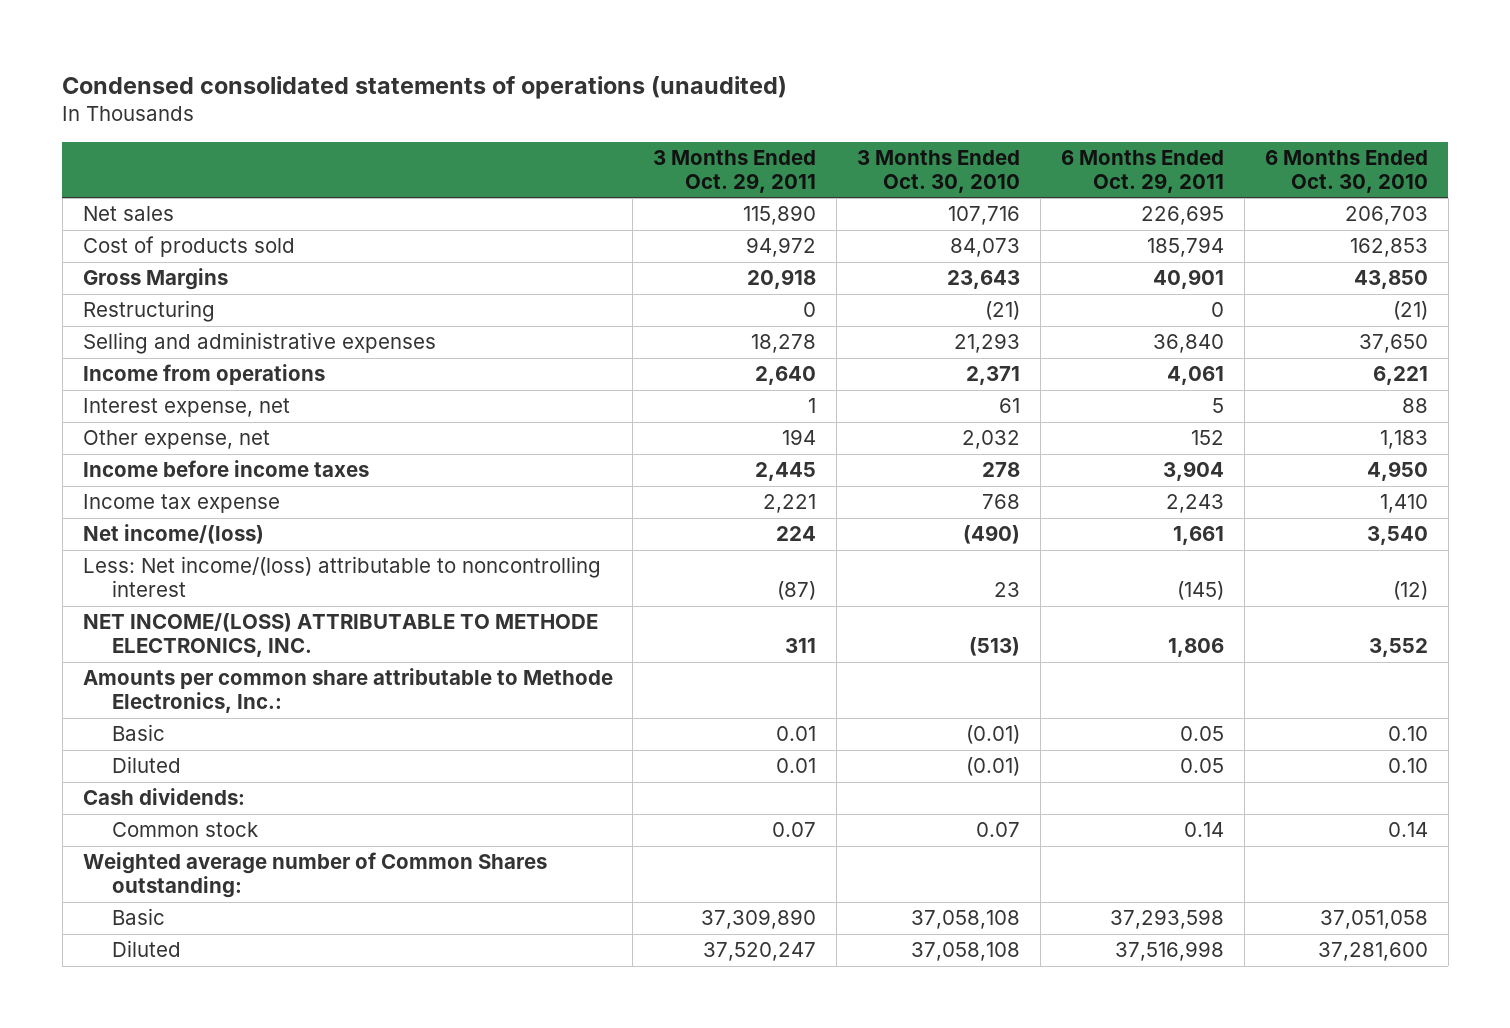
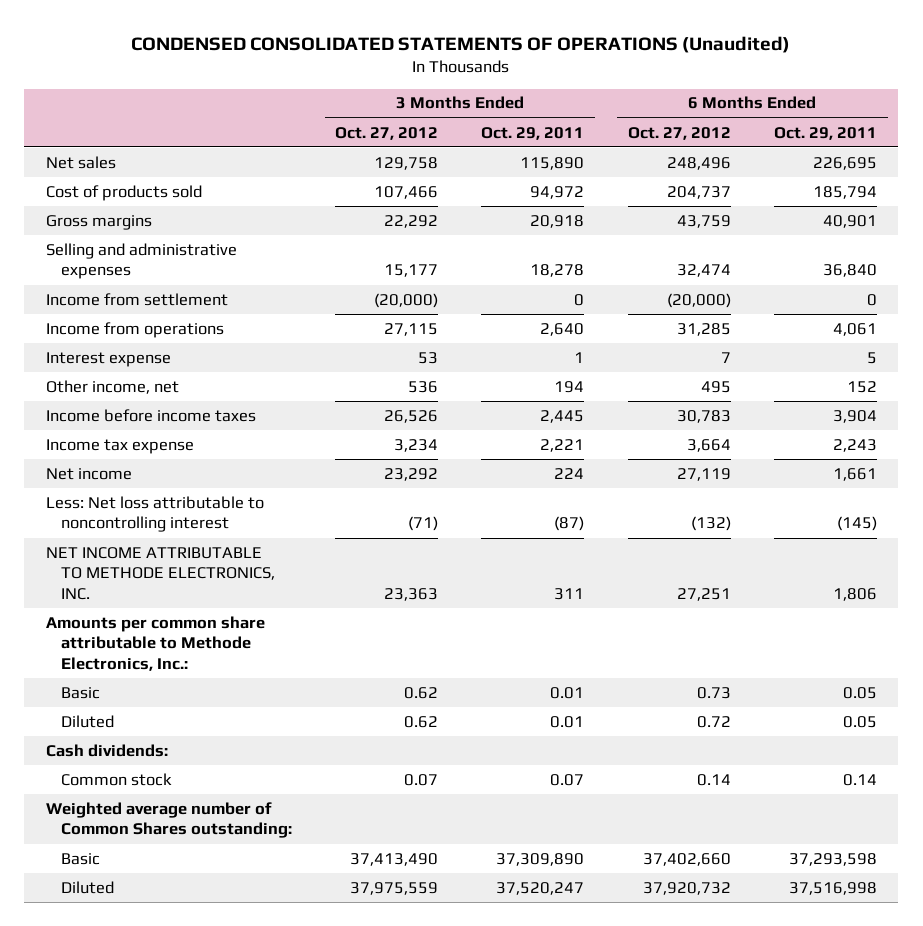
[62,75,788,99] Condensed consolidated statements of operations (unaudited) -> [131,35,791,53] CONDENSED CONSOLIDATED STATEMENTS OF OPERATIONS (Unaudited)
[857,149,1021,193] 3 Months Ended Oct. 30, 2010 -> none
[1264,149,1428,193] 6 Months Ended Oct. 30, 2010 -> none
none -> [335,126,439,140] Oct. 27, 2012
none -> [627,126,731,140] Oct. 27, 2012
[82,300,215,323] Restructuring -> none
[82,268,228,291] Gross Margins -> [45,214,152,230] Gross margins
none -> [45,292,228,306] Income from settlement
[82,398,290,418] Interest expense, net -> [45,351,171,367] Interest expense
[82,430,270,450] Other expense, net -> [45,379,179,394] Other income, net
[82,524,264,545] Net income/(loss) -> [45,467,132,480] Net income
[82,556,601,598] Less: Net income/(loss) attributable to noncontrolling interest -> [45,495,264,533] Less: Net loss attributable to noncontrolling interest
[82,613,598,658] NET INCOME/(LOSS) ATTRIBUTABLE TO METHODE ELECTRONICS, INC. -> [45,546,276,600] NET INCOME ATTRIBUTABLE TO METHODE ELECTRONICS, INC.

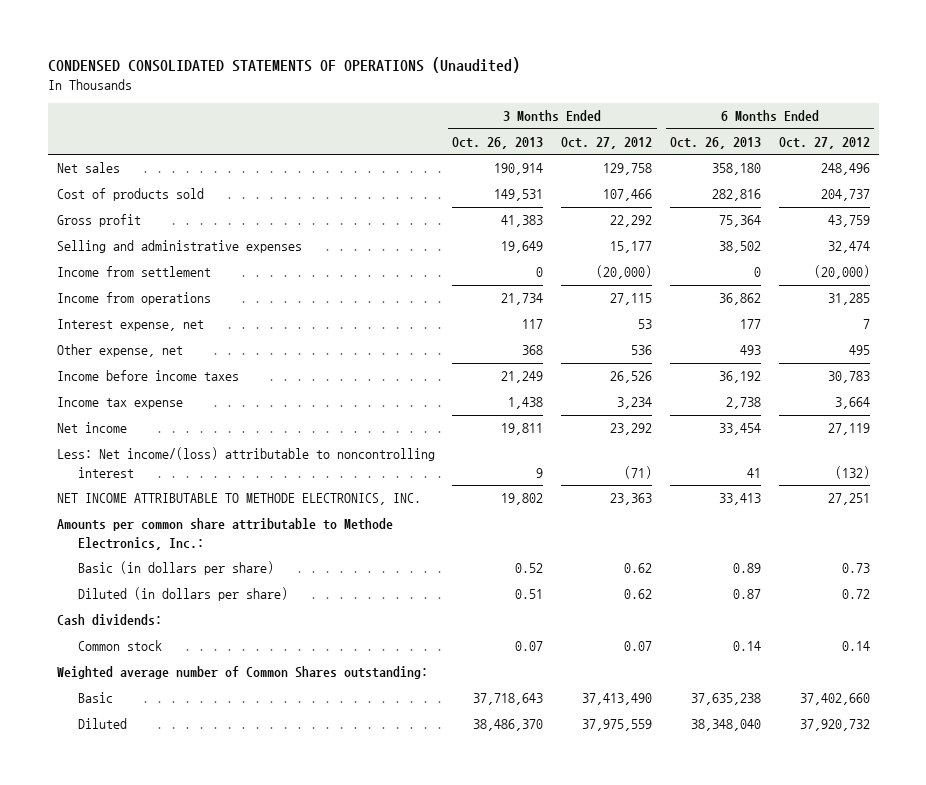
[481,126,585,140] Oct. 29, 2011 -> none
[773,126,877,140] Oct. 29, 2011 -> none
none -> [452,136,544,149] Oct. 26, 2013
none -> [670,136,762,149] Oct. 26, 2013
[45,214,152,230] Gross margins -> [56,214,141,228] Gross profit
[45,351,171,367] Interest expense -> [56,319,204,332] Interest expense, net
[45,379,179,394] Other income, net -> [56,344,183,358] Other expense, net
[45,495,264,533] Less: Net loss attributable to noncontrolling interest -> [56,447,435,478] Less: Net income/(loss) attributable to noncontrolling interest
[61,686,101,699] Basic -> [78,561,275,576] Basic (in dollars per share)
[61,714,115,728] Diluted -> [78,587,289,602] Diluted (in dollars per share)

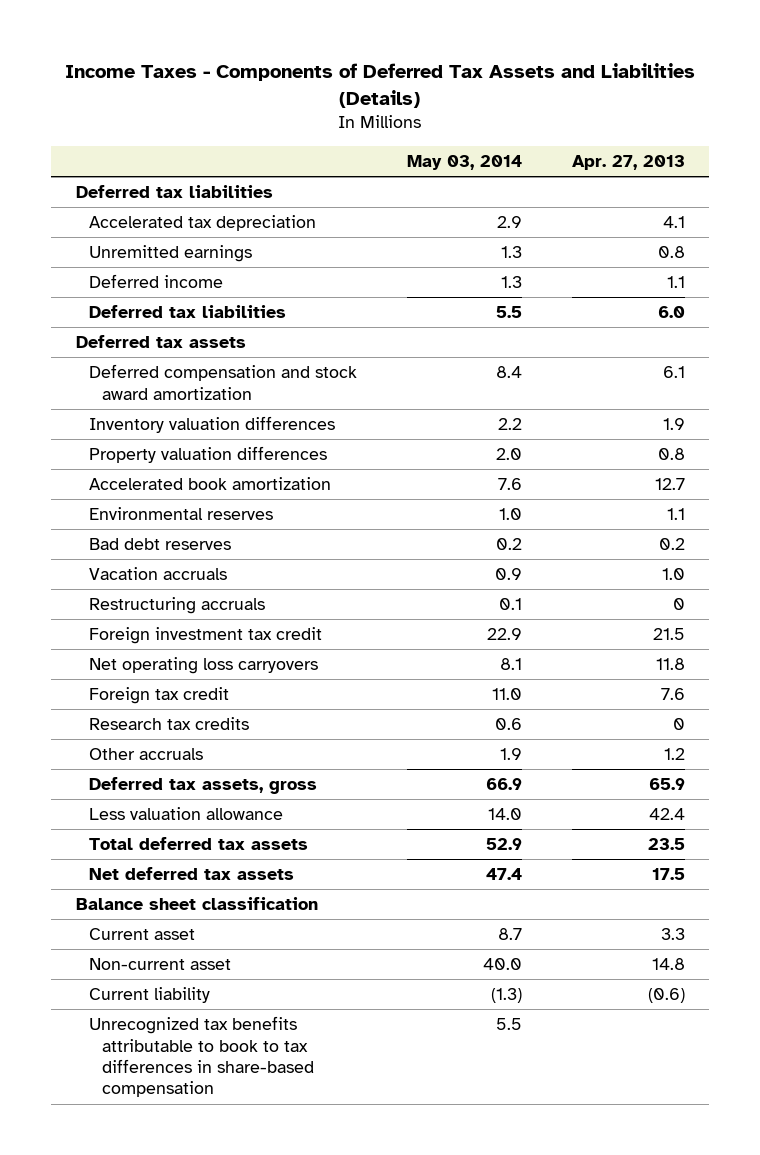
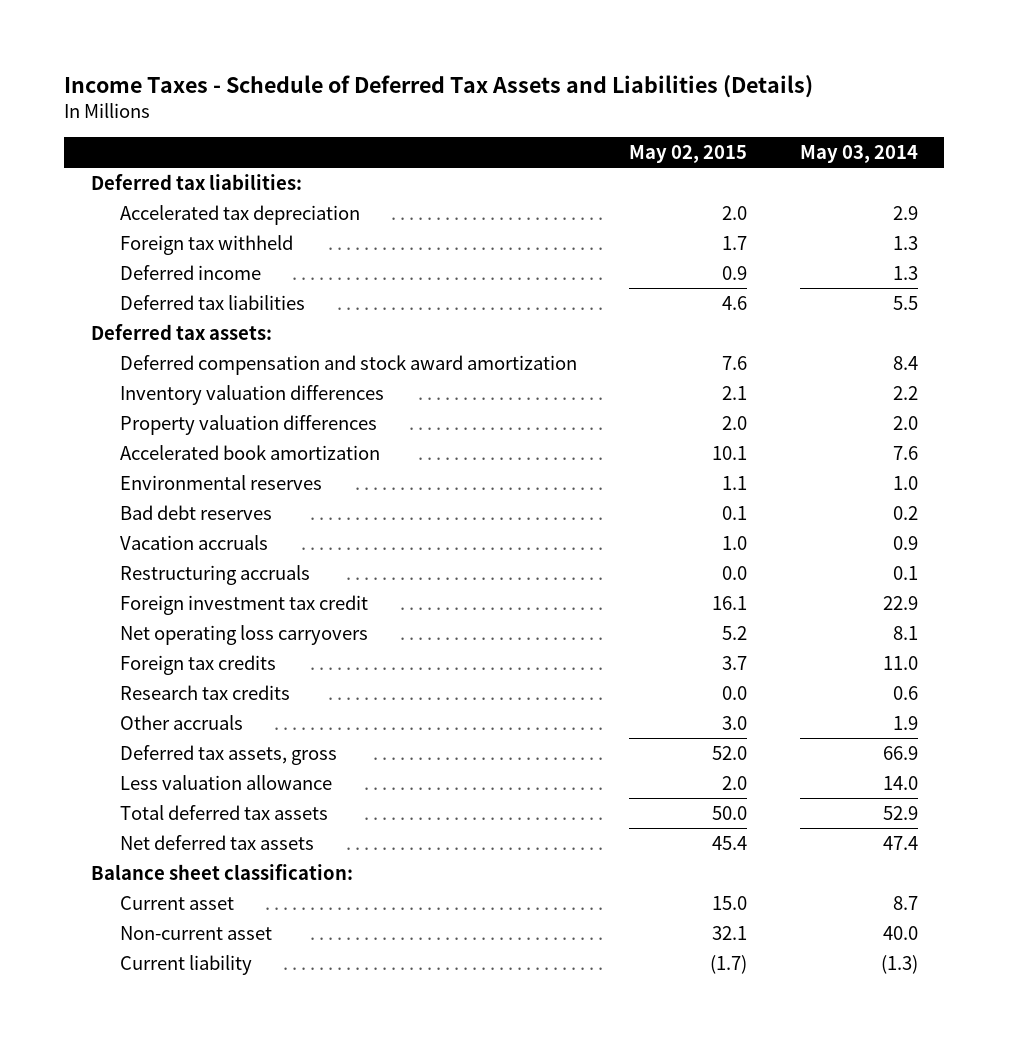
[65,62,696,108] Income Taxes - Components of Deferred Tax Assets and Liabilities (Details) -> [64,75,814,99] Income Taxes - Schedule of Deferred Tax Assets and Liabilities (Details)
[571,154,685,170] Apr. 27, 2013 -> none
none -> [629,144,748,163] May 02, 2015
[75,185,273,199] Deferred tax liabilities -> [90,173,302,190] Deferred tax liabilities:
[88,245,252,263] Unremitted earnings -> none
none -> [119,234,293,255] Foreign tax withheld
[75,335,246,349] Deferred tax assets -> [90,323,272,340] Deferred tax assets:
[88,687,229,705] Foreign tax credit -> [119,654,276,675] Foreign tax credits
[75,897,318,911] Balance sheet classification -> [90,863,353,880] Balance sheet classification:
[88,1016,314,1098] Unrecognized tax benefits attributable to book to tax differences in share-based compensation -> none

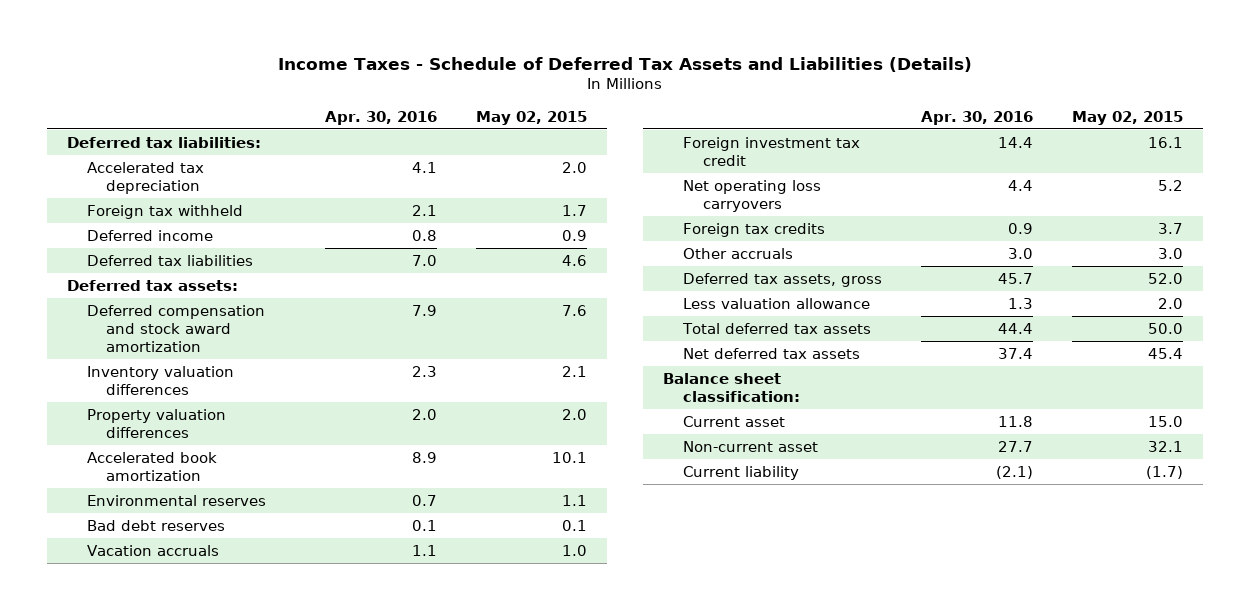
[799,144,918,163] May 03, 2014 -> none
none -> [324,110,437,125] Apr. 30, 2016
[119,564,310,585] Restructuring accruals -> none
[119,684,290,700] Research tax credits -> none

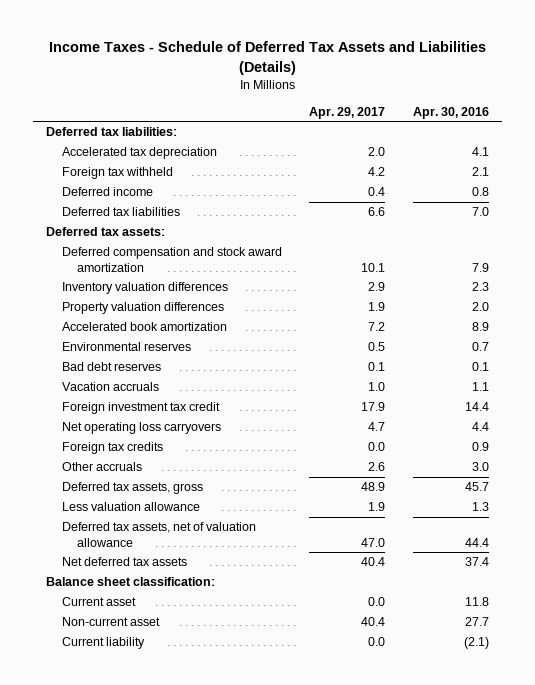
[476,110,588,125] May 02, 2015 -> none
none -> [309,106,386,119] Apr. 29, 2017
[681,322,871,334] Total deferred tax assets -> [61,522,256,547] Deferred tax assets, net of valuation allowance

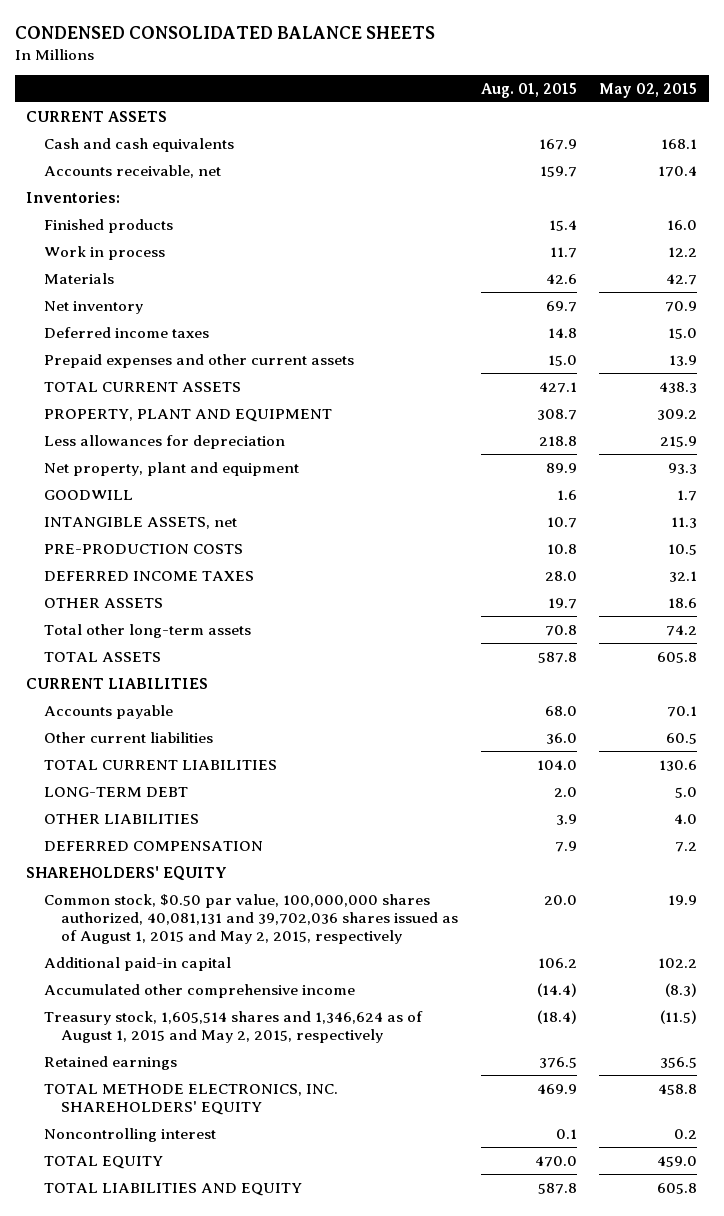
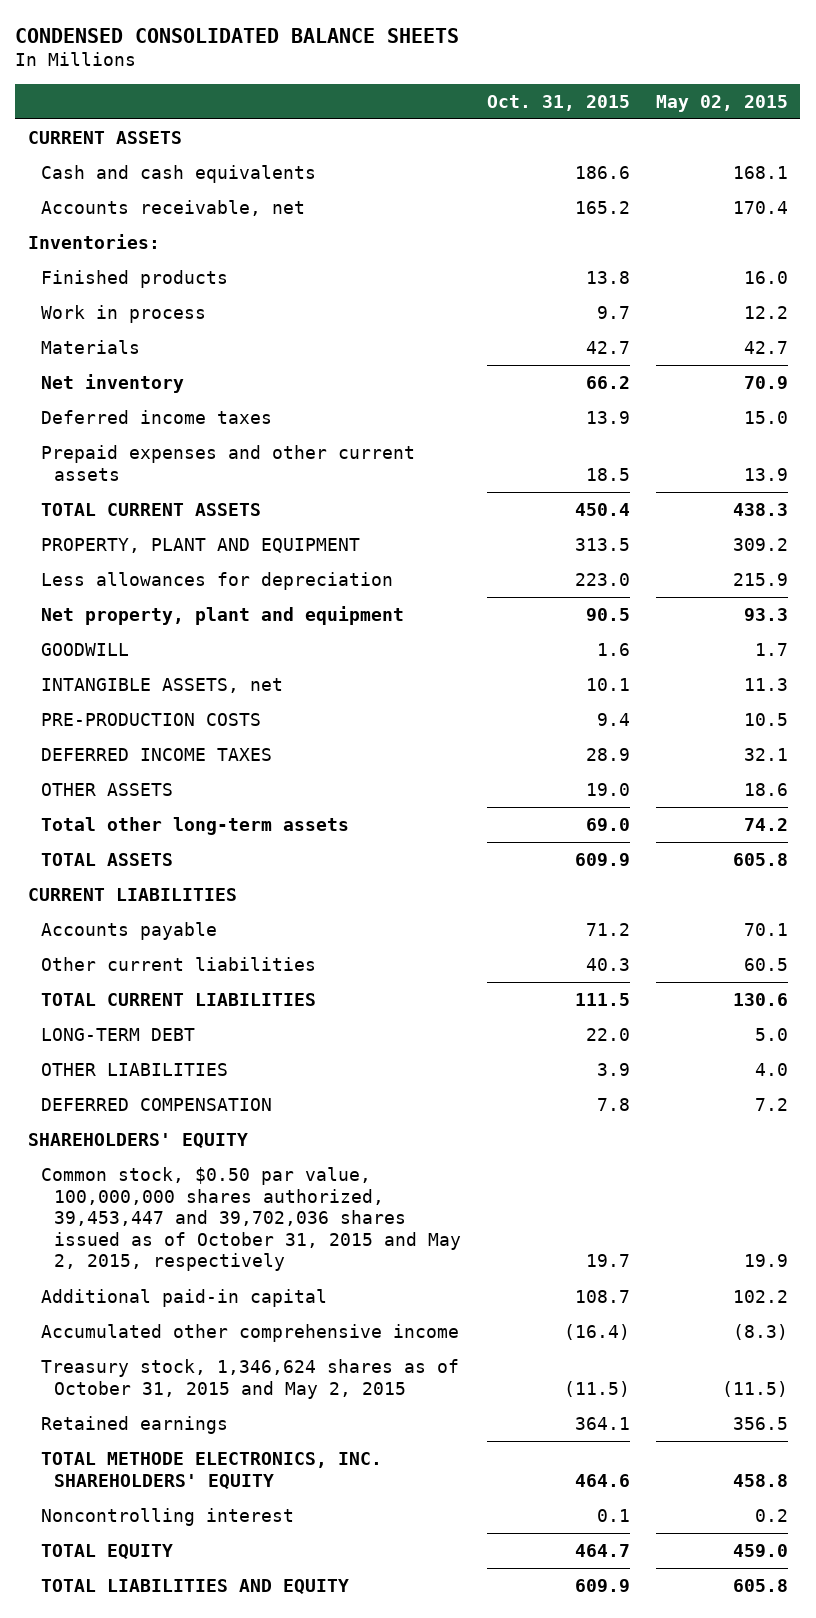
[480,82,577,98] Aug. 01, 2015 -> none
none -> [486,94,630,111] Oct. 31, 2015
[43,893,459,945] Common stock, $0.50 par value, 100,000,000 shares authorized, 40,081,131 and 39,702,036 shares issued as of August 1, 2015 and May 2, 2015, respectively -> [41,1167,461,1272] Common stock, $0.50 par value, 100,000,000 shares authorized, 39,453,447 and 39,702,036 shares issued as of October 31, 2015 and May 2, 2015, respectively
[43,1010,423,1043] Treasury stock, 1,605,514 shares and 1,346,624 as of August 1, 2015 and May 2, 2015, respectively -> [41,1359,460,1399] Treasury stock, 1,346,624 shares as of October 31, 2015 and May 2, 2015

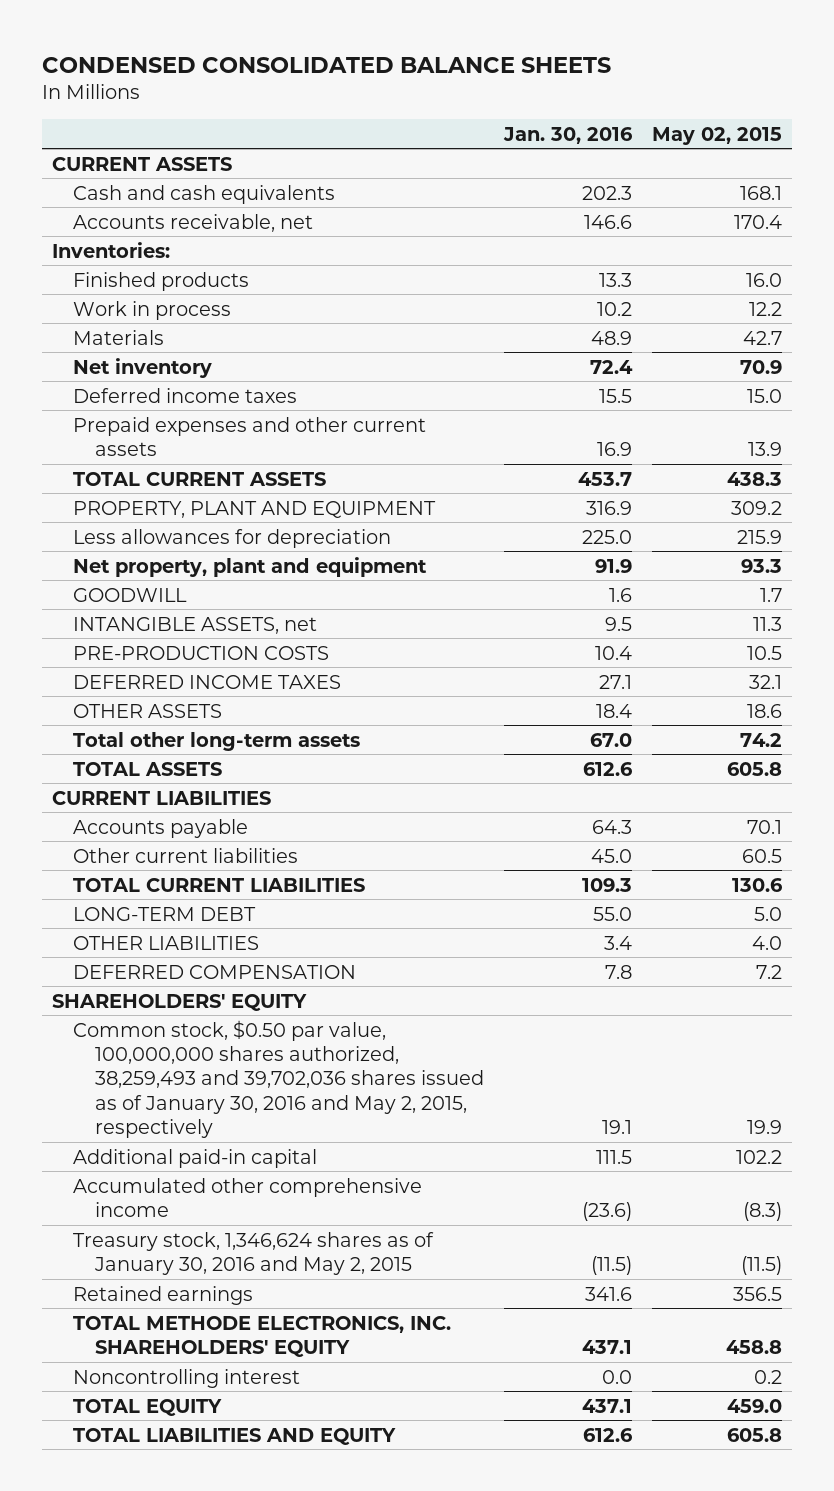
[486,94,630,111] Oct. 31, 2015 -> none
none -> [502,126,633,144] Jan. 30, 2016
[41,1167,461,1272] Common stock, $0.50 par value, 100,000,000 shares authorized, 39,453,447 and 39,702,036 shares issued as of October 31, 2015 and May 2, 2015, respectively -> [73,1019,484,1138] Common stock, $0.50 par value, 100,000,000 shares authorized, 38,259,493 and 39,702,036 shares issued as of January 30, 2016 and May 2, 2015, respectively
[41,1359,460,1399] Treasury stock, 1,346,624 shares as of October 31, 2015 and May 2, 2015 -> [73,1231,435,1275] Treasury stock, 1,346,624 shares as of January 30, 2016 and May 2, 2015

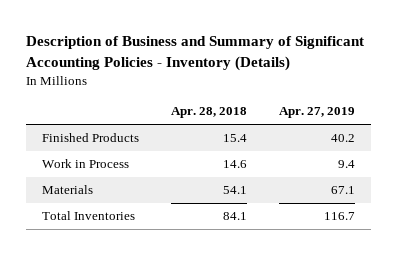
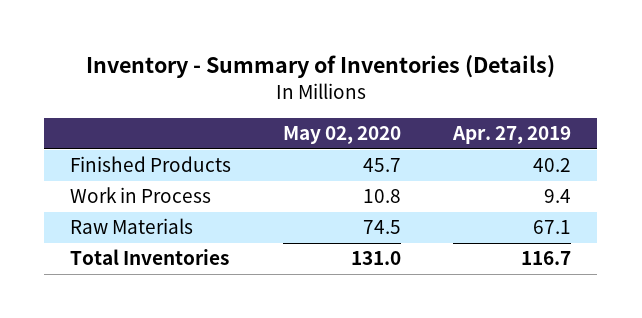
[25,36,364,72] Description of Business and Summary of Significant Accounting Policies - Inventory (Details) -> [85,55,555,79] Inventory - Summary of Inventories (Details)
[170,107,247,119] Apr. 28, 2018 -> none
none -> [283,125,402,144] May 02, 2020
[41,185,93,195] Materials -> [70,218,194,235] Raw Materials

